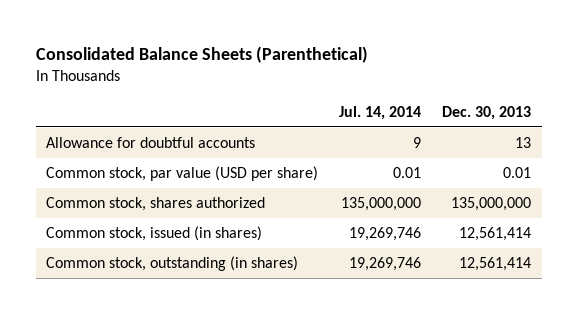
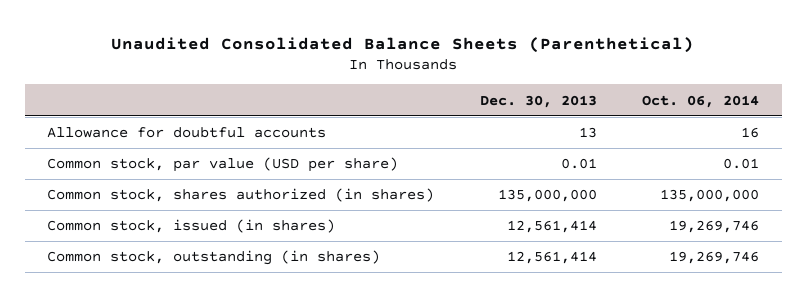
[35,45,368,63] Consolidated Balance Sheets (Parenthetical) -> [111,36,695,53] Unaudited Consolidated Balance Sheets (Parenthetical)
[339,105,422,120] Jul. 14, 2014 -> none
none -> [641,94,759,108] Oct. 06, 2014
[46,197,266,212] Common stock, shares authorized -> [47,188,435,203] Common stock, shares authorized (in shares)

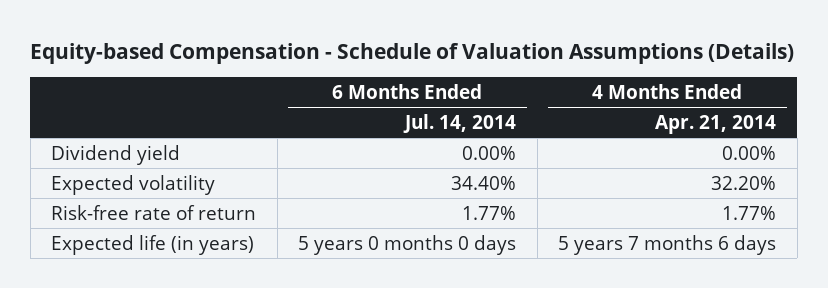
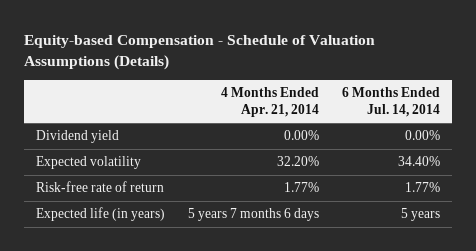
[298,234,517,255] 5 years 0 months 0 days -> [400,208,440,222] 5 years

